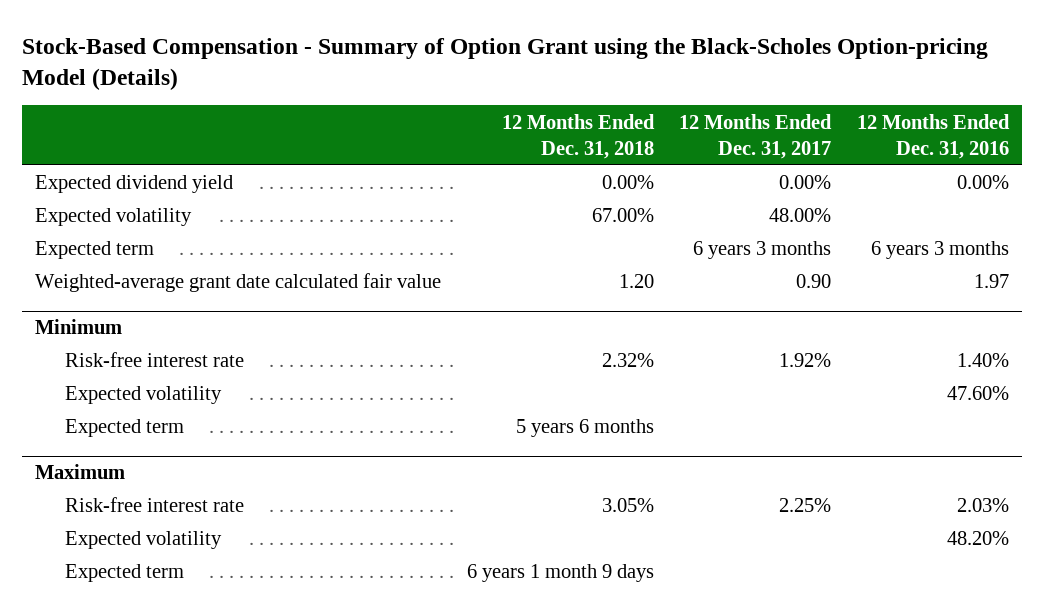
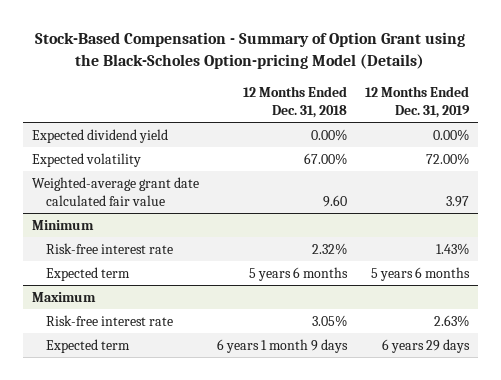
[679,113,833,159] 12 Months Ended Dec. 31, 2017 -> none
[856,113,1010,159] 12 Months Ended Dec. 31, 2016 -> none
none -> [364,85,470,118] 12 Months Ended Dec. 31, 2019
[34,241,154,260] Expected term -> none
[618,274,654,289] 1.20 -> [322,194,347,207] 9.60
[64,386,222,405] Expected volatility -> none
[64,531,222,550] Expected volatility -> none

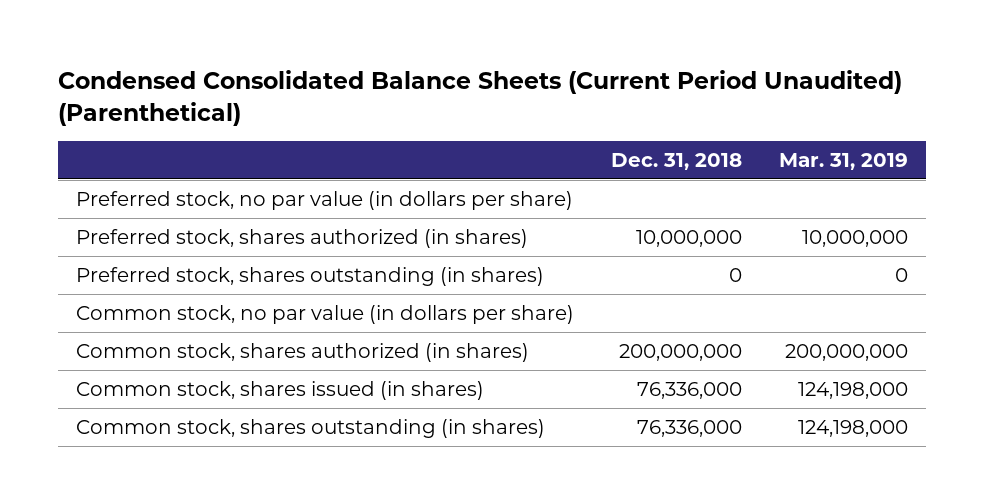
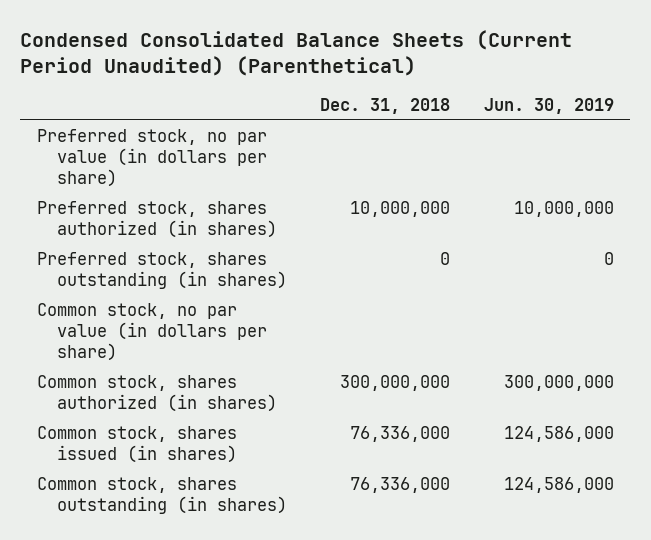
[778,153,908,171] Mar. 31, 2019 -> none
none -> [483,97,614,114] Jun. 30, 2019
[619,343,743,361] 200,000,000 -> [340,374,451,391] 300,000,000

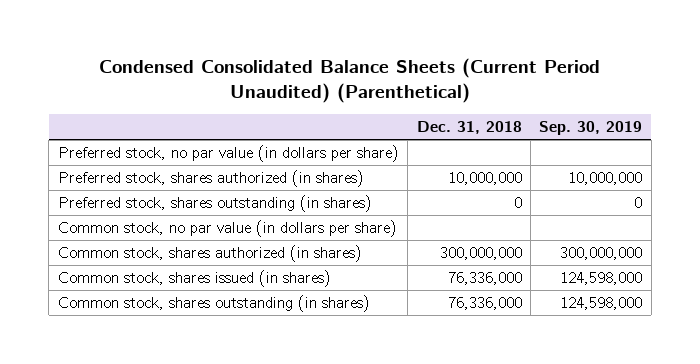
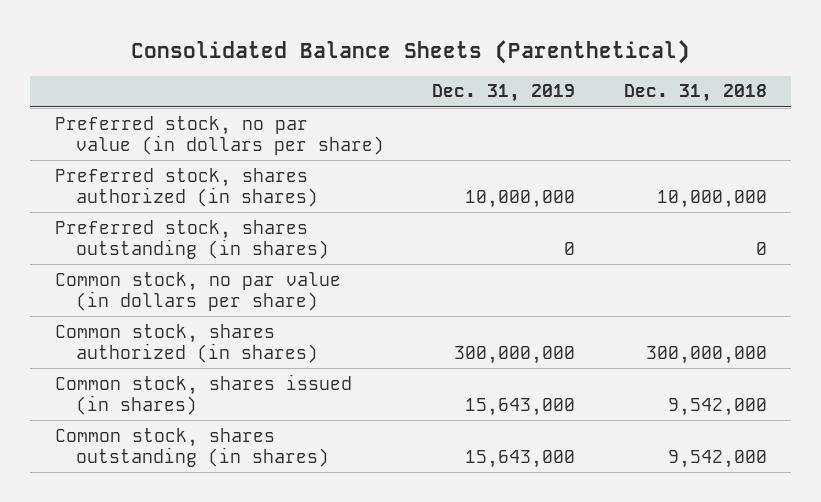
[99,58,601,104] Condensed Consolidated Balance Sheets (Current Period Unaudited) (Parenthetical) -> [130,39,690,64] Consolidated Balance Sheets (Parenthetical)
[539,121,643,136] Sep. 30, 2019 -> none
none -> [432,84,576,103] Dec. 31, 2019
[447,272,522,286] 76,336,000 -> [667,398,767,417] 9,542,000
[447,297,522,311] 76,336,000 -> [667,450,767,469] 9,542,000

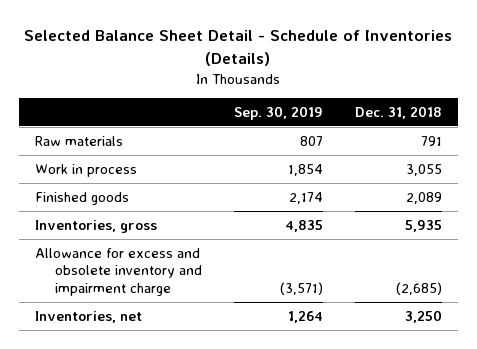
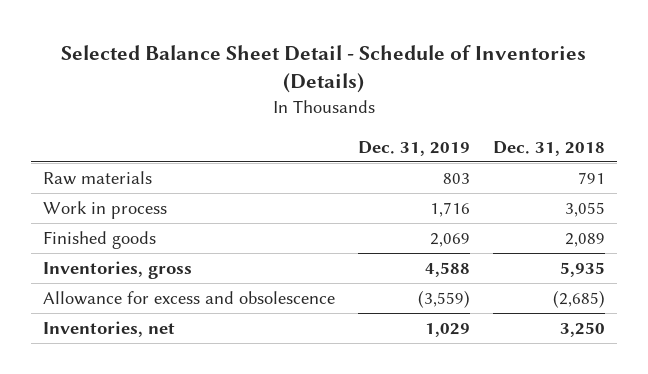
[233,105,323,120] Sep. 30, 2019 -> none
none -> [357,140,470,156] Dec. 31, 2019
[34,247,202,296] Allowance for excess and obsolete inventory and impairment charge -> [42,291,335,306] Allowance for excess and obsolescence

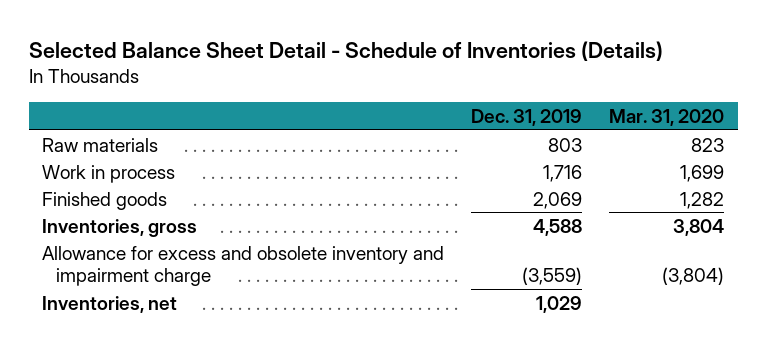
[493,140,606,156] Dec. 31, 2018 -> none
none -> [609,108,725,126] Mar. 31, 2020
[42,291,335,306] Allowance for excess and obsolescence -> [42,245,445,287] Allowance for excess and obsolete inventory and impairment charge

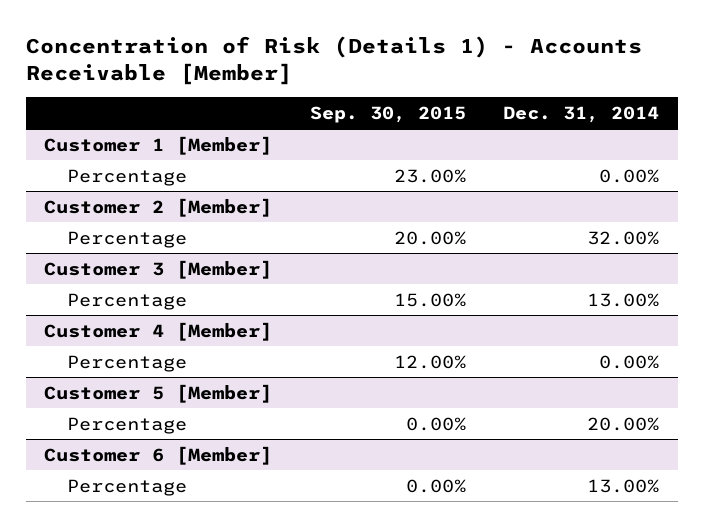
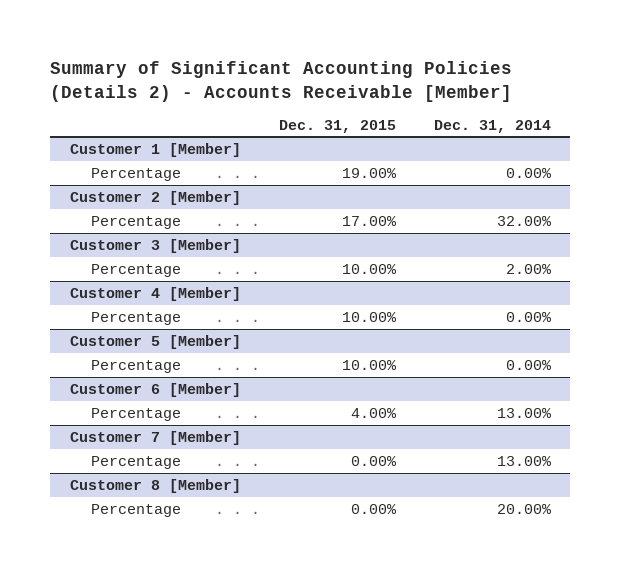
[25,35,642,85] Concentration of Risk (Details 1) - Accounts Receivable [Member] -> [50,60,513,102] Summary of Significant Accounting Policies (Details 2) - Accounts Receivable [Member]
[309,105,466,123] Sep. 30, 2015 -> none
none -> [278,119,396,133] Dec. 31, 2015
[586,292,659,307] 13.00% -> [506,263,553,274] 2.00%
[586,416,659,431] 20.00% -> [506,359,553,370] 0.00%
none -> [69,430,241,445] Customer 7 [Member]
none -> [90,455,181,469] Percentage
none -> [69,478,241,493] Customer 8 [Member]
none -> [90,503,181,517] Percentage

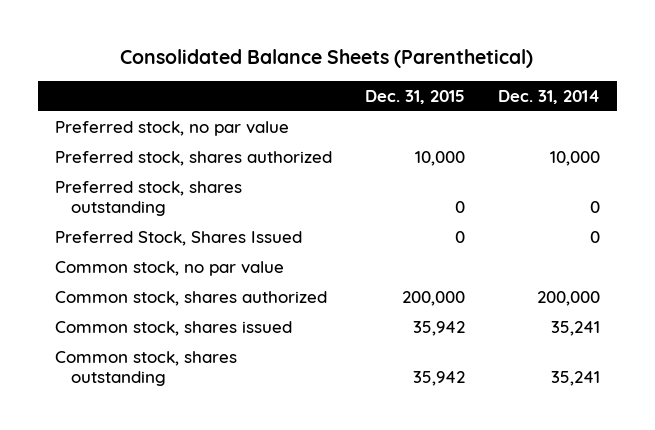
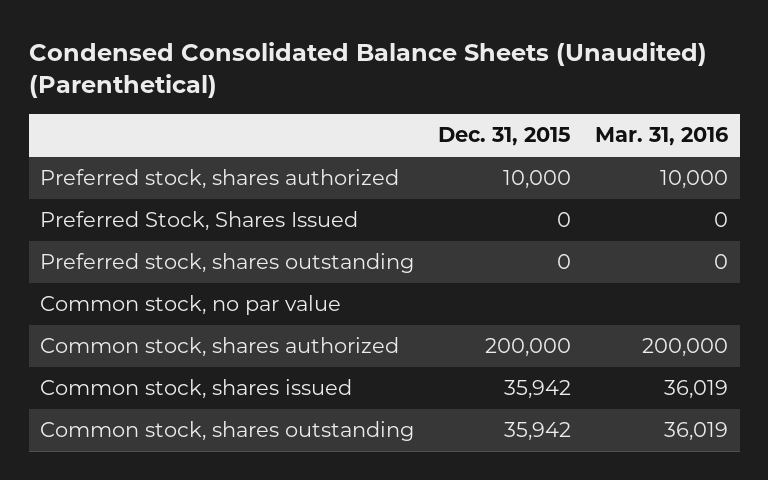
[120,49,534,69] Consolidated Balance Sheets (Parenthetical) -> [28,41,707,99] Condensed Consolidated Balance Sheets (Unaudited) (Parenthetical)
[498,89,601,104] Dec. 31, 2014 -> none
none -> [594,127,728,147] Mar. 31, 2016
[54,120,289,136] Preferred stock, no par value -> none
[54,180,242,216] Preferred stock, shares outstanding -> [40,253,415,274] Preferred stock, shares outstanding

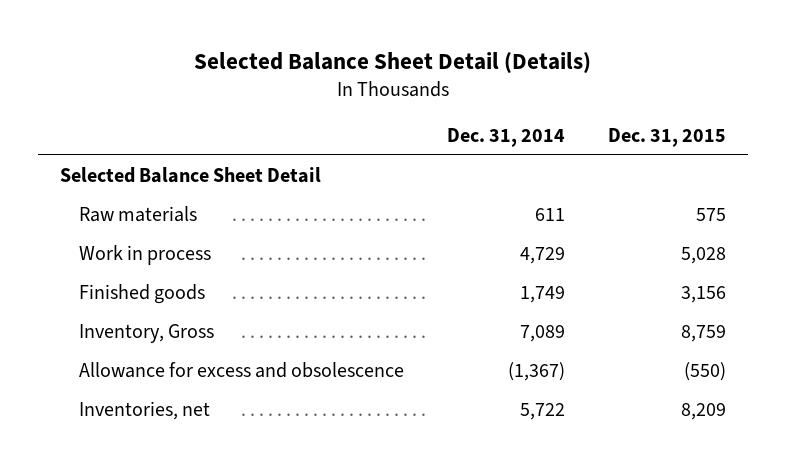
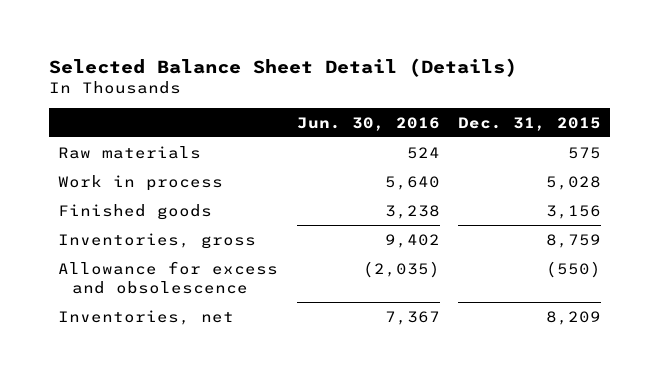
[447,128,566,148] Dec. 31, 2014 -> none
none -> [296,116,440,131] Jun. 30, 2016
[59,166,321,183] Selected Balance Sheet Detail -> none
[79,323,215,343] Inventory, Gross -> [58,232,257,249] Inventories, gross

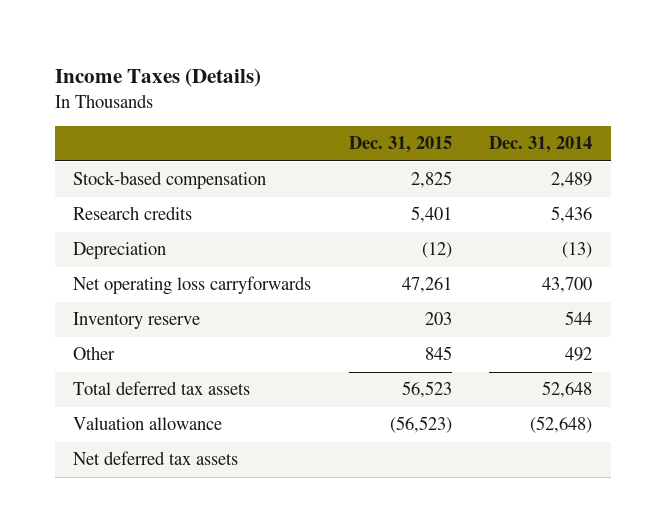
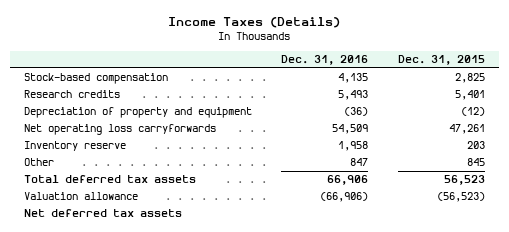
[488,136,592,154] Dec. 31, 2014 -> none
none -> [281,55,369,66] Dec. 31, 2016
[73,242,167,260] Depreciation -> [24,107,253,119] Depreciation of property and equipment

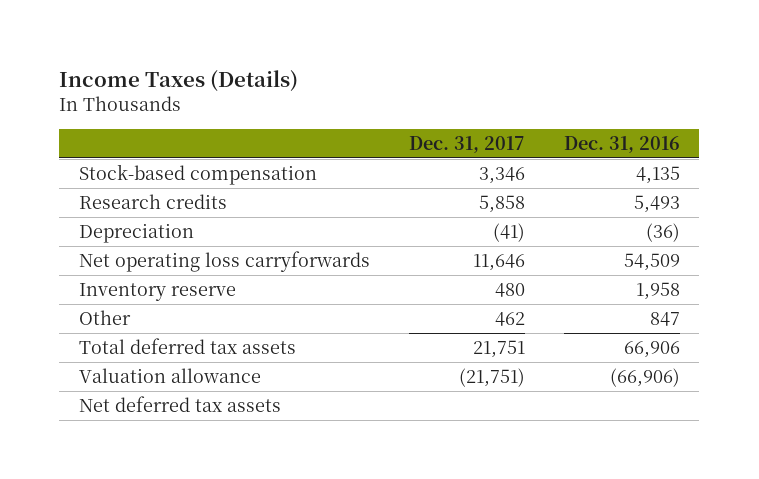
[397,55,485,66] Dec. 31, 2015 -> none
none -> [408,135,525,153] Dec. 31, 2017
[24,107,253,119] Depreciation of property and equipment -> [78,222,194,243] Depreciation

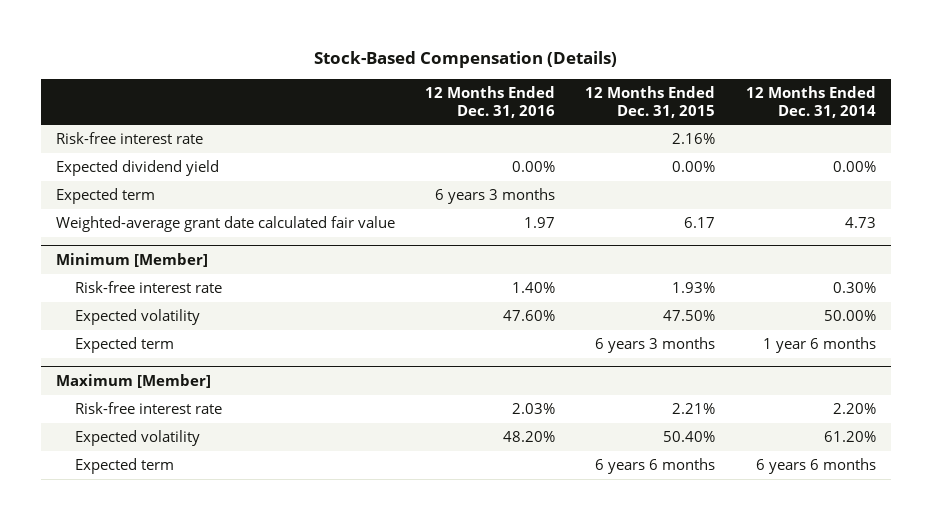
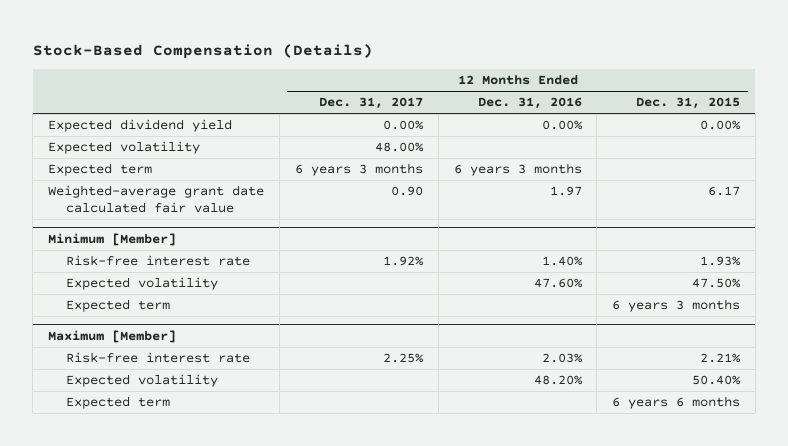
[745,86,876,118] 12 Months Ended Dec. 31, 2014 -> none
none -> [318,97,423,110] Dec. 31, 2017
[55,132,203,145] Risk-free interest rate -> none
none -> [48,141,201,155] Expected volatility

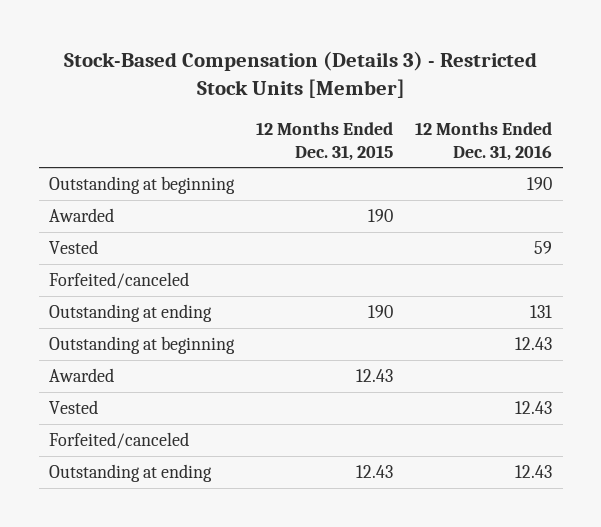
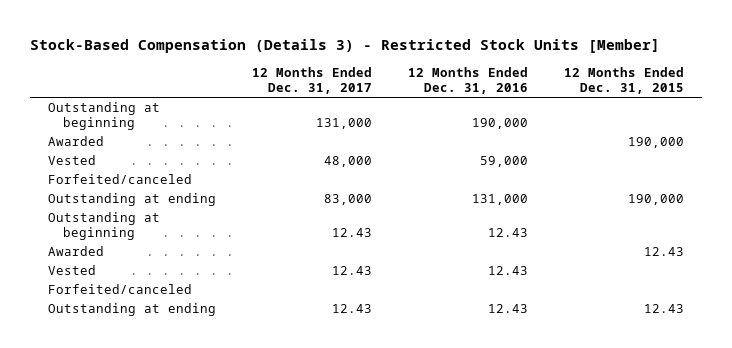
none -> [252,66,373,95] 12 Months Ended Dec. 31, 2017
[526,176,552,190] 190 -> [471,118,528,130] 190,000
[368,208,394,222] 190 -> [627,137,684,149] 190,000
[533,240,552,254] 59 -> [479,156,528,168] 59,000
[368,304,394,318] 190 -> [627,194,684,206] 190,000
[529,304,552,318] 131 -> [471,194,528,206] 131,000

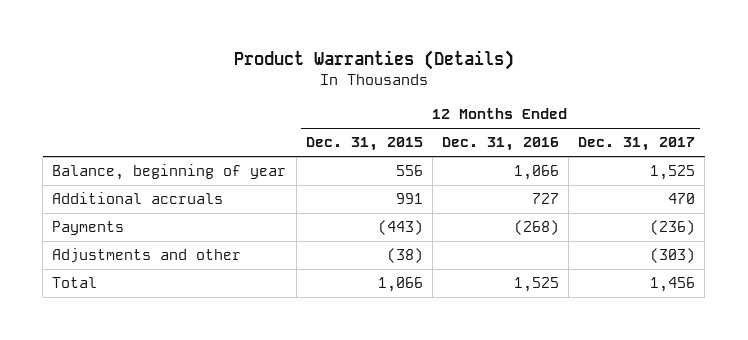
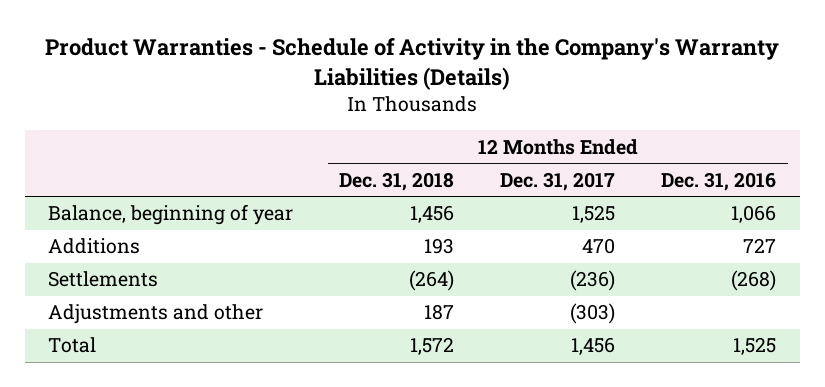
[233,50,514,71] Product Warranties (Details) -> [45,38,780,91] Product Warranties - Schedule of Activity in the Company's Warranty Liabilities (Details)
[305,137,423,152] Dec. 31, 2015 -> none
none -> [339,171,455,191] Dec. 31, 2018
[52,192,224,205] Additional accruals -> [48,238,141,255] Additions
[52,221,125,236] Payments -> [48,271,159,288] Settlements

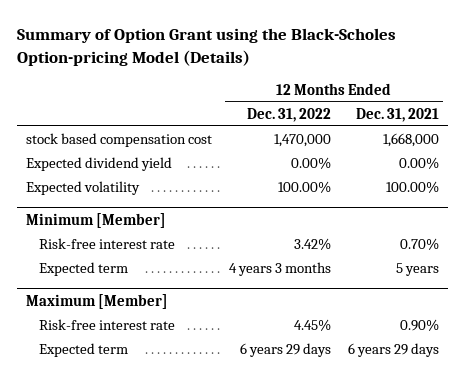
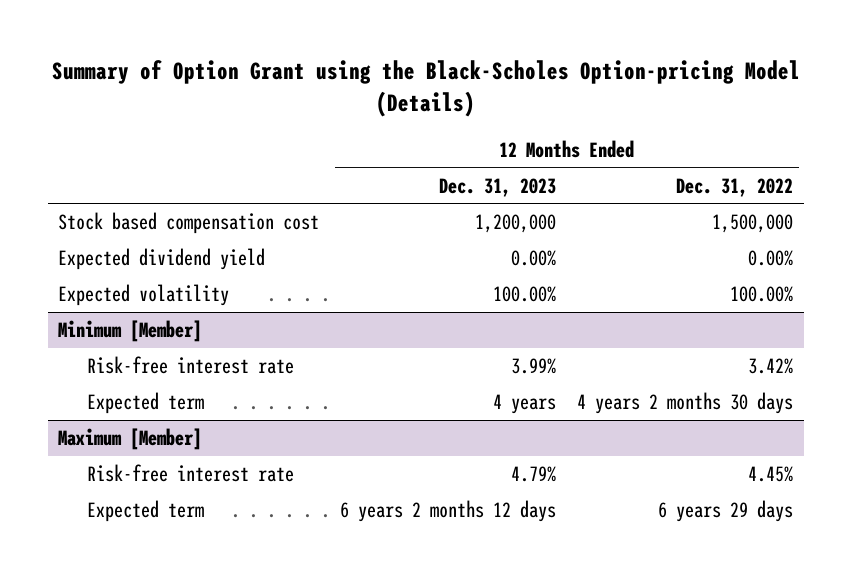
[356,107,440,122] Dec. 31, 2021 -> none
none -> [439,177,557,197] Dec. 31, 2023
[25,133,212,148] stock based compensation cost -> [58,211,320,234] Stock based compensation cost
[273,134,331,148] 1,470,000 -> [712,213,794,233] 1,500,000
[228,262,331,277] 4 years 3 months -> [577,391,794,414] 4 years 2 months 30 days

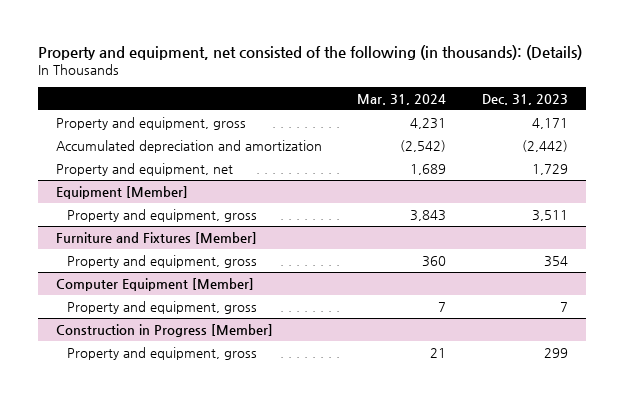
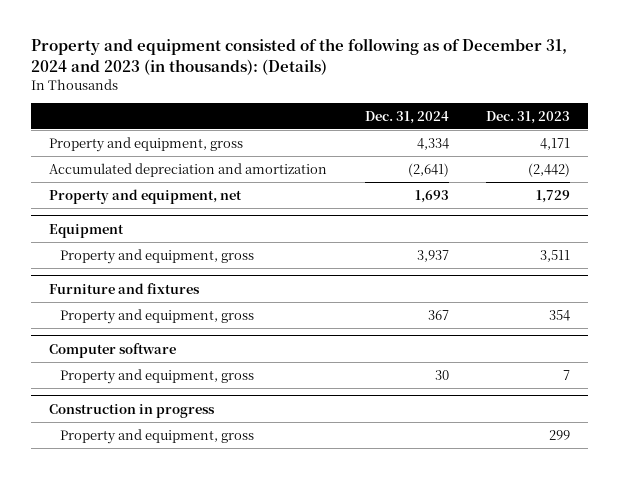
[37,45,582,61] Property and equipment, net consisted of the following (in thousands): (Details) -> [30,38,567,75] Property and equipment consisted of the following as of December 31, 2024 and 2023 (in thousands): (Details)
[357,93,447,105] Mar. 31, 2024 -> none
none -> [364,110,449,124] Dec. 31, 2024
[55,185,188,199] Equipment [Member] -> [49,223,125,238] Equipment
[55,231,257,244] Furniture and Fixtures [Member] -> [49,282,201,294] Furniture and fixtures
[55,277,254,291] Computer Equipment [Member] -> [49,342,177,358] Computer software
[55,323,273,337] Construction in Progress [Member] -> [49,403,216,418] Construction in progress

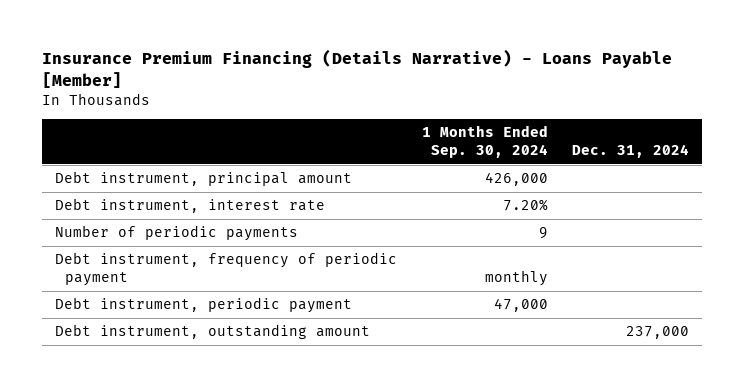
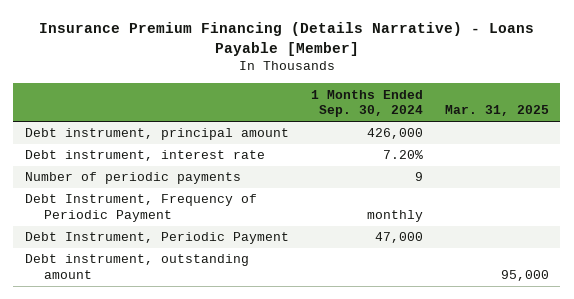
[572,144,690,159] Dec. 31, 2024 -> none
none -> [445,105,550,117] Mar. 31, 2025
[54,252,397,287] Debt instrument, frequency of periodic payment -> [24,194,257,223] Debt Instrument, Frequency of Periodic Payment
[54,297,352,314] Debt instrument, periodic payment -> [24,232,289,245] Debt Instrument, Periodic Payment

